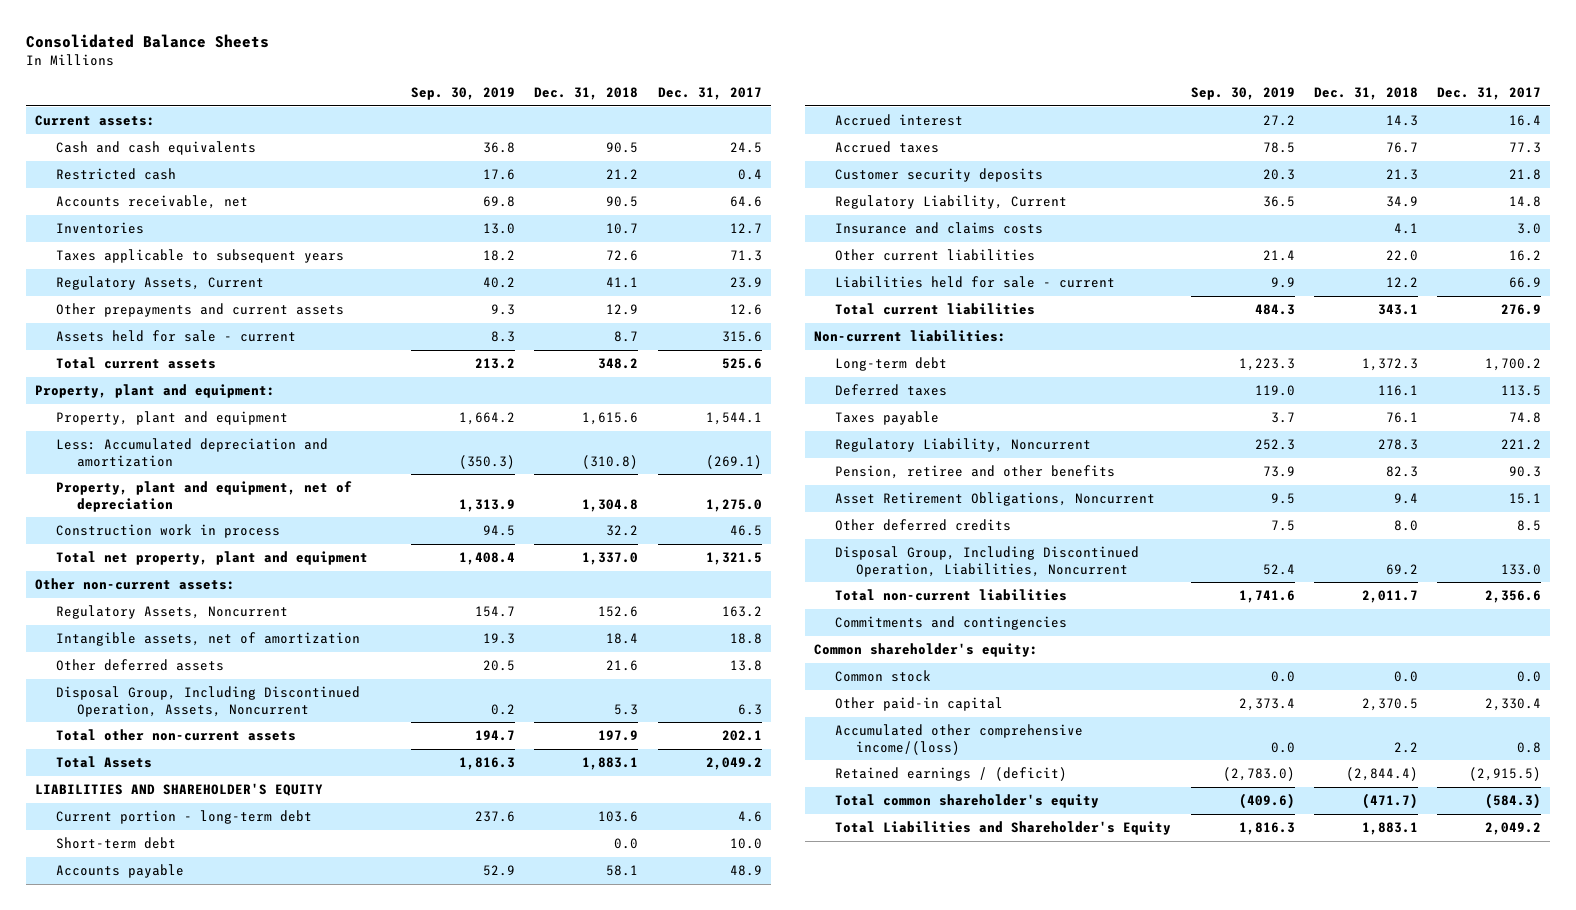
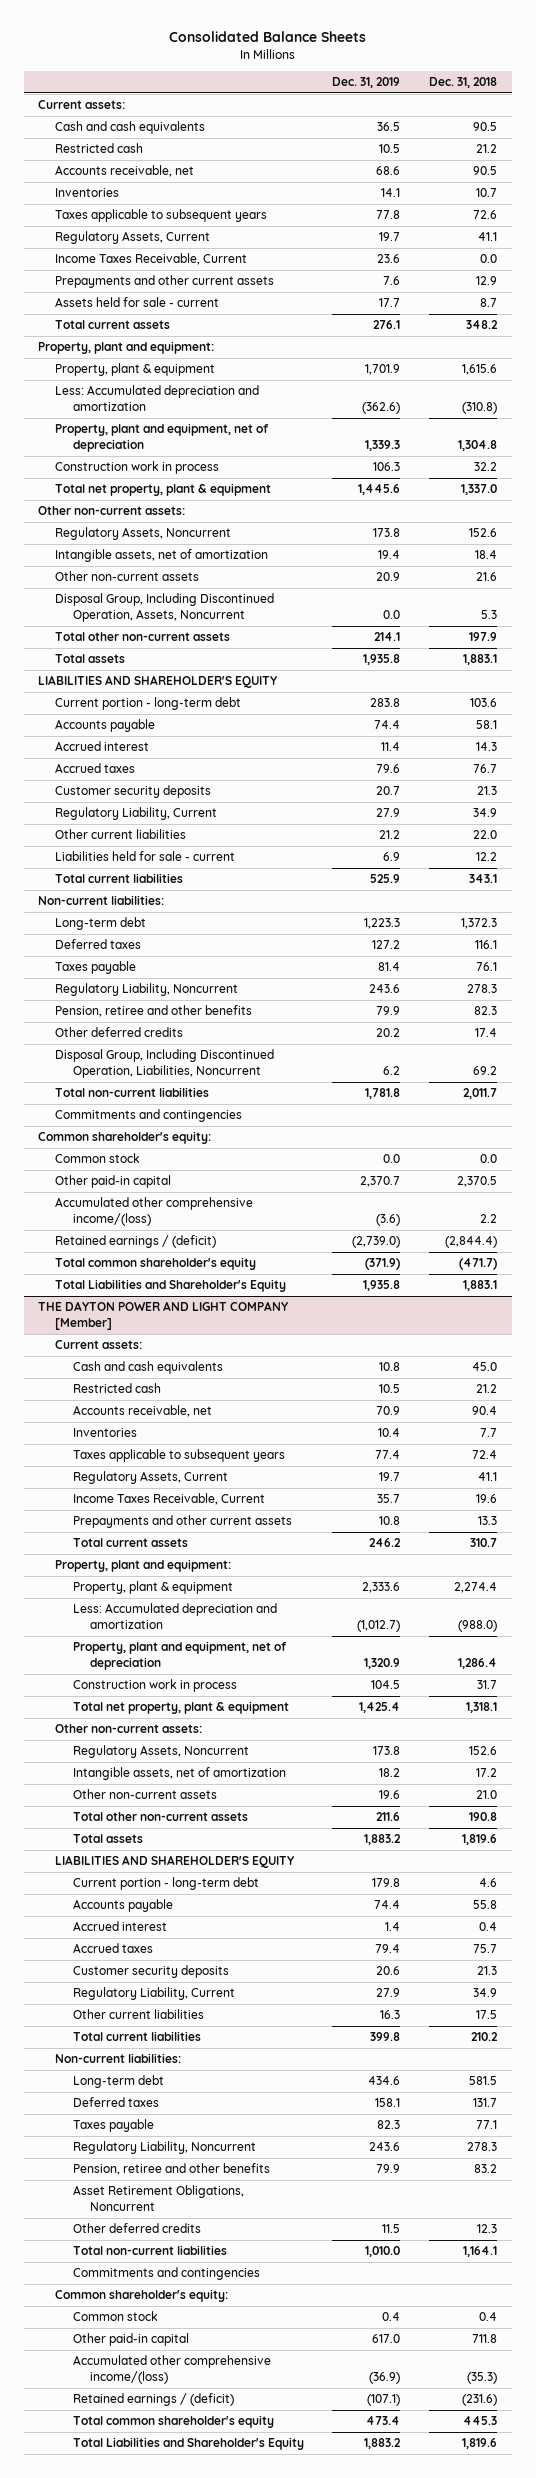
[411,86,516,100] Sep. 30, 2019 -> none
[657,86,762,100] Dec. 31, 2017 -> none
none -> [332,76,401,88] Dec. 31, 2019
none -> [55,253,248,266] Income Taxes Receivable, Current
[56,303,345,318] Other prepayments and current assets -> [55,275,275,289] Prepayments and other current assets
[56,411,289,426] Property, plant and equipment -> [55,363,216,377] Property, plant & equipment
[56,551,369,566] Total net property, plant and equipment -> [55,483,272,497] Total net property, plant & equipment
[56,659,225,672] Other deferred assets -> [55,571,200,582] Other non-current assets
[56,756,153,769] Total Assets -> [55,654,126,664] Total assets
[56,837,177,850] Short-term debt -> none
[835,222,1044,235] Insurance and claims costs -> none
[835,492,1156,507] Asset Retirement Obligations, Noncurrent -> none
[1393,520,1418,532] 8.0 -> [475,1028,498,1038] 17.4
none -> [38,1301,289,1330] THE DAYTON POWER AND LIGHT COMPANY [Member]
none -> [55,1340,143,1350] Current assets:
none -> [72,1361,223,1375] Cash and cash equivalents
none -> [72,1383,161,1394] Restricted cash
none -> [72,1405,212,1418] Accounts receivable, net
none -> [72,1428,137,1438] Inventories
none -> [72,1449,285,1463] Taxes applicable to subsequent years
none -> [72,1471,228,1485] Regulatory Assets, Current
none -> [72,1493,265,1506] Income Taxes Receivable, Current
none -> [72,1515,292,1529] Prepayments and other current assets
none -> [72,1538,188,1548] Total current assets
none -> [55,1559,232,1573] Property, plant and equipment:
none -> [72,1581,233,1595] Property, plant & equipment
none -> [72,1603,277,1629] Less: Accumulated depreciation and amortization
none -> [72,1641,287,1670] Property, plant and equipment, net of depreciation
none -> [72,1679,237,1693] Construction work in process
none -> [72,1701,289,1715] Total net property, plant & equipment
none -> [55,1724,203,1734] Other non-current assets:
none -> [72,1745,249,1759] Regulatory Assets, Noncurrent
none -> [72,1767,286,1781] Intangible assets, net of amortization
none -> [72,1789,217,1800] Other non-current assets
none -> [72,1812,248,1822] Total other non-current assets
none -> [72,1834,143,1844] Total assets
none -> [55,1855,295,1869] LIABILITIES AND SHAREHOLDER'S EQUITY
none -> [72,1877,259,1891] Current portion - long-term debt
none -> [72,1899,173,1913] Accounts payable
none -> [72,1921,167,1932] Accrued interest
none -> [72,1943,153,1954] Accrued taxes
none -> [72,1965,229,1979] Customer security deposits
none -> [72,1987,235,2001] Regulatory Liability, Current
none -> [72,2009,204,2020] Other current liabilities
none -> [72,2031,201,2042] Total current liabilities
none -> [55,2053,182,2064] Non-current liabilities:
none -> [72,2075,164,2089] Long-term debt
none -> [72,2097,159,2108] Deferred taxes
none -> [72,2119,154,2133] Taxes payable
none -> [72,2141,256,2155] Regulatory Liability, Noncurrent
none -> [72,2163,270,2176] Pension, retiree and other benefits
none -> [72,2185,244,2211] Asset Retirement Obligations, Noncurrent
none -> [72,2223,201,2234] Other deferred credits
none -> [72,2245,227,2256] Total non-current liabilities
none -> [72,2267,260,2281] Commitments and contingencies
none -> [55,2289,229,2303] Common shareholder's equity:
none -> [72,2311,158,2322] Common stock
none -> [72,2333,189,2347] Other paid-in capital
none -> [72,2355,271,2384] Accumulated other comprehensive income/(loss)
none -> [72,2393,234,2407] Retained earnings / (deficit)
none -> [72,2415,274,2429] Total common shareholder's equity
none -> [72,2437,304,2451] Total Liabilities and Shareholder's Equity

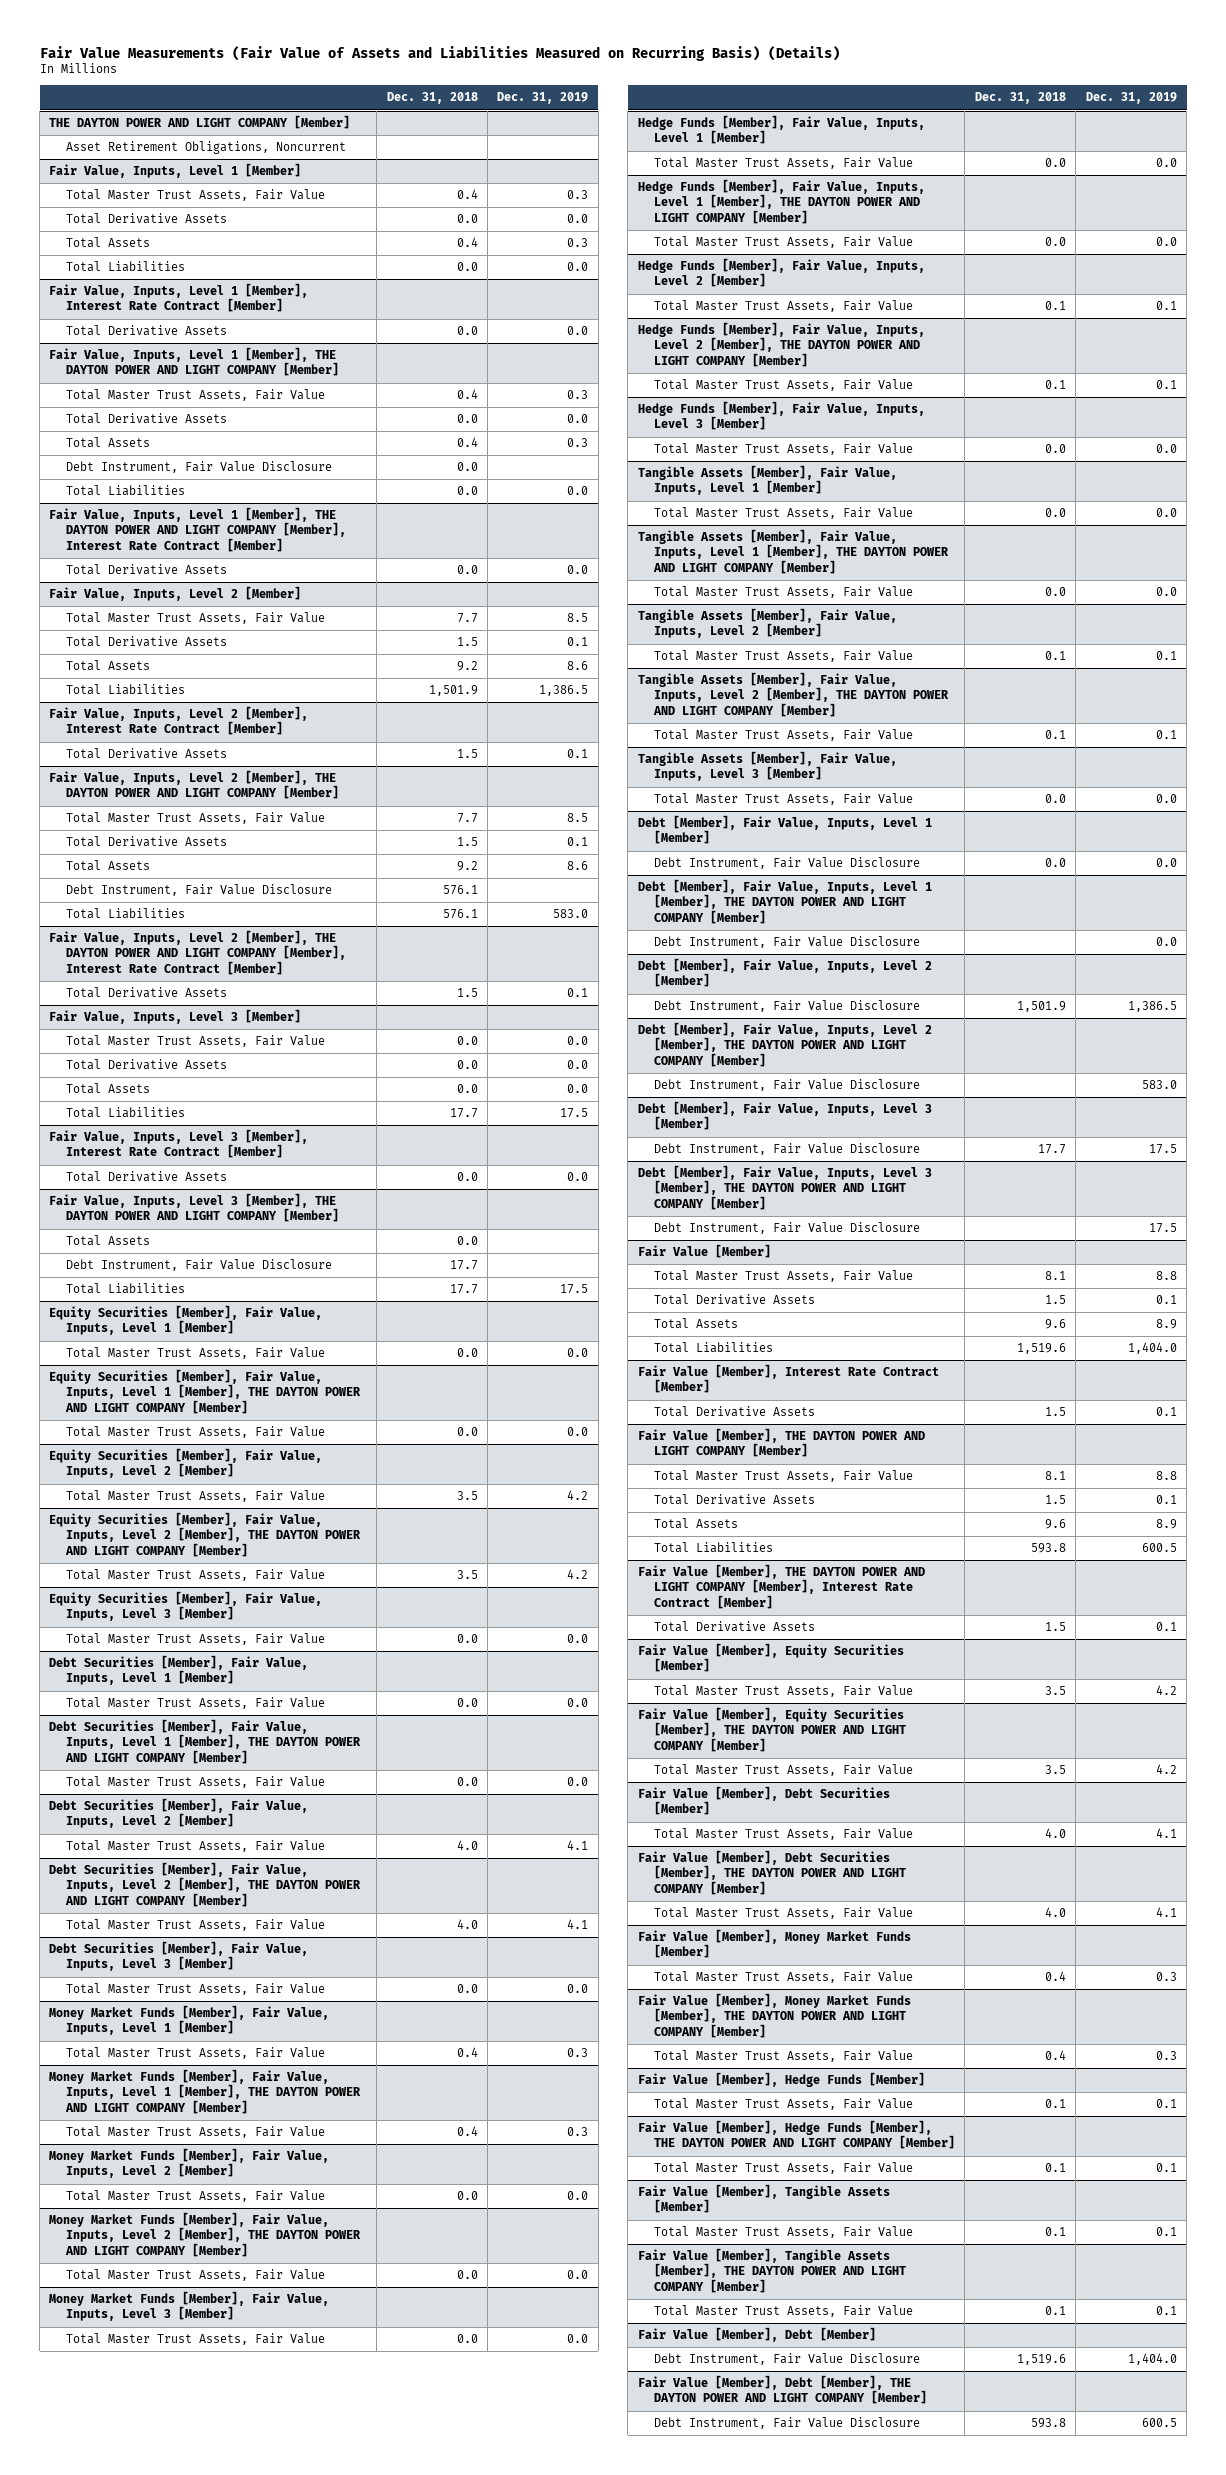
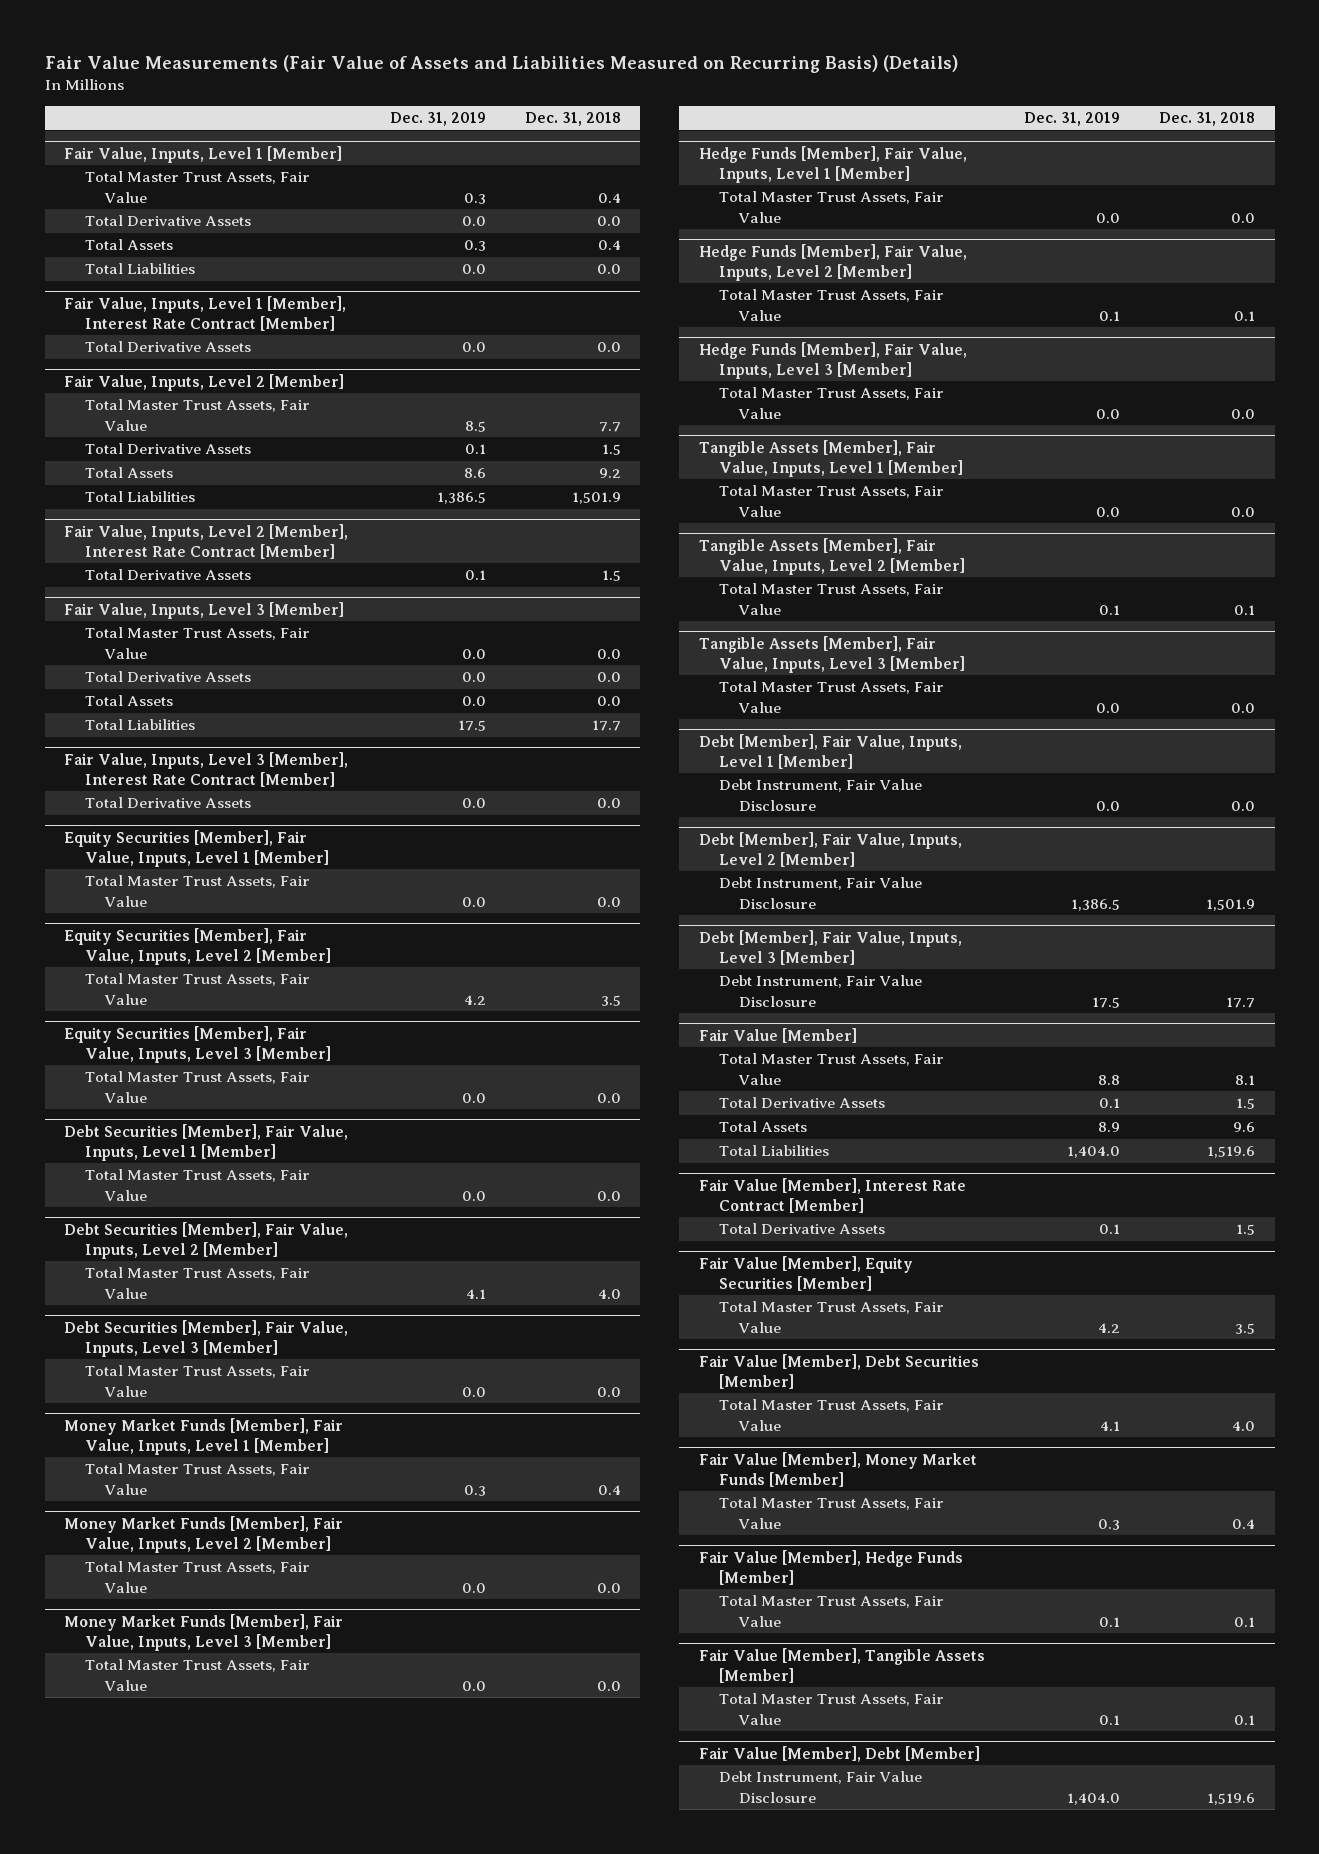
[49,115,351,130] THE DAYTON POWER AND LIGHT COMPANY [Member] -> none
[65,141,346,155] Asset Retirement Obligations, Noncurrent -> none
[49,347,339,377] Fair Value, Inputs, Level 1 [Member], THE DAYTON POWER AND LIGHT COMPANY [Member] -> none
[65,389,325,402] Total Master Trust Assets, Fair Value -> none
[65,413,227,425] Total Derivative Assets -> none
[65,437,150,449] Total Assets -> none
[65,461,332,474] Debt Instrument, Fair Value Disclosure -> none
[65,485,185,497] Total Liabilities -> none
[49,507,346,552] Fair Value, Inputs, Level 1 [Member], THE DAYTON POWER AND LIGHT COMPANY [Member], Interest Rate Contract [Member] -> none
[65,564,227,576] Total Derivative Assets -> none
[49,770,339,800] Fair Value, Inputs, Level 2 [Member], THE DAYTON POWER AND LIGHT COMPANY [Member] -> none
[65,812,325,825] Total Master Trust Assets, Fair Value -> none
[65,836,227,848] Total Derivative Assets -> none
[65,860,150,872] Total Assets -> none
[65,884,332,897] Debt Instrument, Fair Value Disclosure -> none
[65,908,185,920] Total Liabilities -> none
[49,930,346,975] Fair Value, Inputs, Level 2 [Member], THE DAYTON POWER AND LIGHT COMPANY [Member], Interest Rate Contract [Member] -> none
[65,987,227,999] Total Derivative Assets -> none
[49,1193,339,1223] Fair Value, Inputs, Level 3 [Member], THE DAYTON POWER AND LIGHT COMPANY [Member] -> none
[65,1235,150,1247] Total Assets -> none
[65,1259,332,1272] Debt Instrument, Fair Value Disclosure -> none
[65,1283,185,1295] Total Liabilities -> none
[49,1369,361,1414] Equity Securities [Member], Fair Value, Inputs, Level 1 [Member], THE DAYTON POWER AND LIGHT COMPANY [Member] -> none
[65,1426,325,1439] Total Master Trust Assets, Fair Value -> none
[49,1512,361,1557] Equity Securities [Member], Fair Value, Inputs, Level 2 [Member], THE DAYTON POWER AND LIGHT COMPANY [Member] -> none
[65,1569,325,1582] Total Master Trust Assets, Fair Value -> none
[49,1719,361,1764] Debt Securities [Member], Fair Value, Inputs, Level 1 [Member], THE DAYTON POWER AND LIGHT COMPANY [Member] -> none
[65,1776,325,1789] Total Master Trust Assets, Fair Value -> none
[49,1862,361,1907] Debt Securities [Member], Fair Value, Inputs, Level 2 [Member], THE DAYTON POWER AND LIGHT COMPANY [Member] -> none
[65,1919,325,1932] Total Master Trust Assets, Fair Value -> none
[49,2069,361,2114] Money Market Funds [Member], Fair Value, Inputs, Level 1 [Member], THE DAYTON POWER AND LIGHT COMPANY [Member] -> none
[65,2126,325,2139] Total Master Trust Assets, Fair Value -> none
[49,2212,361,2257] Money Market Funds [Member], Fair Value, Inputs, Level 2 [Member], THE DAYTON POWER AND LIGHT COMPANY [Member] -> none
[65,2269,325,2282] Total Master Trust Assets, Fair Value -> none
[637,179,925,224] Hedge Funds [Member], Fair Value, Inputs, Level 1 [Member], THE DAYTON POWER AND LIGHT COMPANY [Member] -> none
[653,236,913,249] Total Master Trust Assets, Fair Value -> none
[637,322,925,367] Hedge Funds [Member], Fair Value, Inputs, Level 2 [Member], THE DAYTON POWER AND LIGHT COMPANY [Member] -> none
[653,379,913,392] Total Master Trust Assets, Fair Value -> none
[637,529,949,574] Tangible Assets [Member], Fair Value, Inputs, Level 1 [Member], THE DAYTON POWER AND LIGHT COMPANY [Member] -> none
[653,586,913,599] Total Master Trust Assets, Fair Value -> none
[637,672,949,717] Tangible Assets [Member], Fair Value, Inputs, Level 2 [Member], THE DAYTON POWER AND LIGHT COMPANY [Member] -> none
[653,729,913,742] Total Master Trust Assets, Fair Value -> none
[637,879,932,924] Debt [Member], Fair Value, Inputs, Level 1 [Member], THE DAYTON POWER AND LIGHT COMPANY [Member] -> none
[653,936,920,949] Debt Instrument, Fair Value Disclosure -> none
[637,1022,932,1067] Debt [Member], Fair Value, Inputs, Level 2 [Member], THE DAYTON POWER AND LIGHT COMPANY [Member] -> none
[653,1079,920,1092] Debt Instrument, Fair Value Disclosure -> none
[637,1165,932,1210] Debt [Member], Fair Value, Inputs, Level 3 [Member], THE DAYTON POWER AND LIGHT COMPANY [Member] -> none
[653,1222,920,1235] Debt Instrument, Fair Value Disclosure -> none
[637,1428,925,1458] Fair Value [Member], THE DAYTON POWER AND LIGHT COMPANY [Member] -> none
[653,1470,913,1483] Total Master Trust Assets, Fair Value -> none
[653,1494,815,1506] Total Derivative Assets -> none
[653,1518,738,1530] Total Assets -> none
[653,1542,773,1554] Total Liabilities -> none
[637,1564,925,1609] Fair Value [Member], THE DAYTON POWER AND LIGHT COMPANY [Member], Interest Rate Contract [Member] -> none
[653,1621,815,1633] Total Derivative Assets -> none
[637,1707,906,1752] Fair Value [Member], Equity Securities [Member], THE DAYTON POWER AND LIGHT COMPANY [Member] -> none
[653,1764,913,1777] Total Master Trust Assets, Fair Value -> none
[637,1850,906,1895] Fair Value [Member], Debt Securities [Member], THE DAYTON POWER AND LIGHT COMPANY [Member] -> none
[653,1907,913,1920] Total Master Trust Assets, Fair Value -> none
[637,1993,911,2038] Fair Value [Member], Money Market Funds [Member], THE DAYTON POWER AND LIGHT COMPANY [Member] -> none
[653,2050,913,2063] Total Master Trust Assets, Fair Value -> none
[637,2120,955,2150] Fair Value [Member], Hedge Funds [Member], THE DAYTON POWER AND LIGHT COMPANY [Member] -> none
[653,2162,913,2175] Total Master Trust Assets, Fair Value -> none
[637,2248,906,2293] Fair Value [Member], Tangible Assets [Member], THE DAYTON POWER AND LIGHT COMPANY [Member] -> none
[653,2305,913,2318] Total Master Trust Assets, Fair Value -> none
[637,2375,927,2405] Fair Value [Member], Debt [Member], THE DAYTON POWER AND LIGHT COMPANY [Member] -> none
[653,2417,920,2430] Debt Instrument, Fair Value Disclosure -> none

